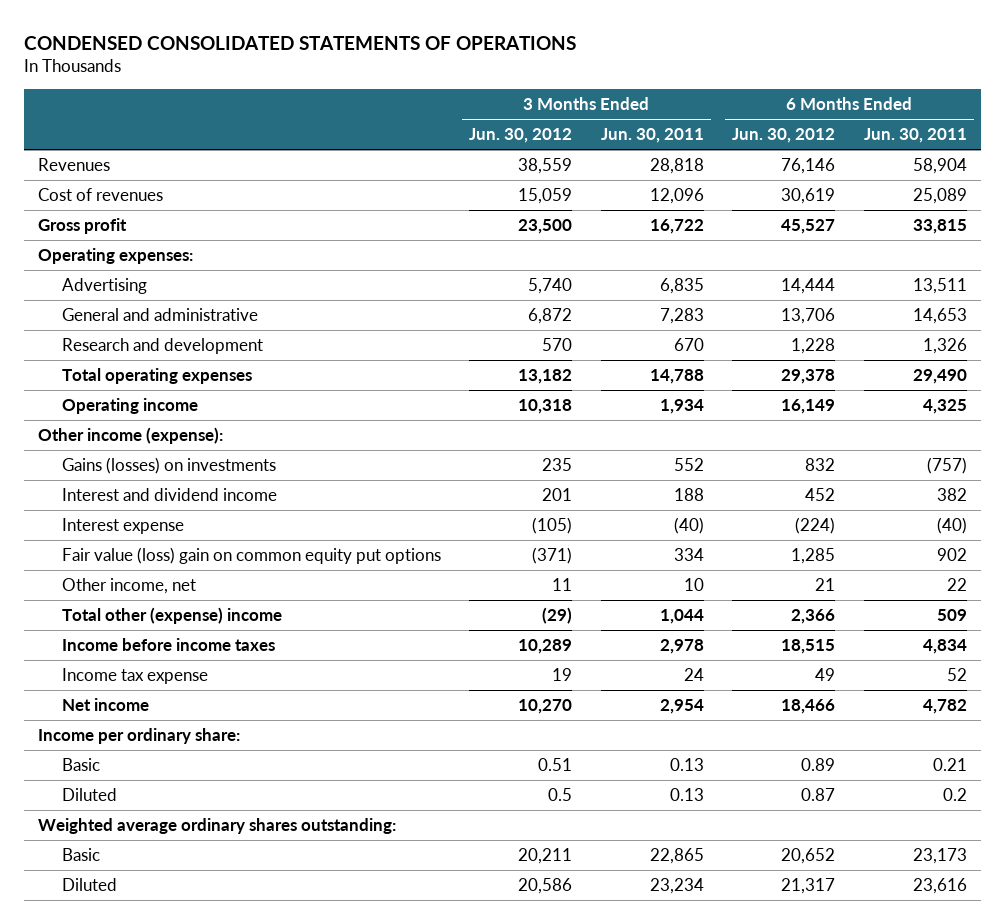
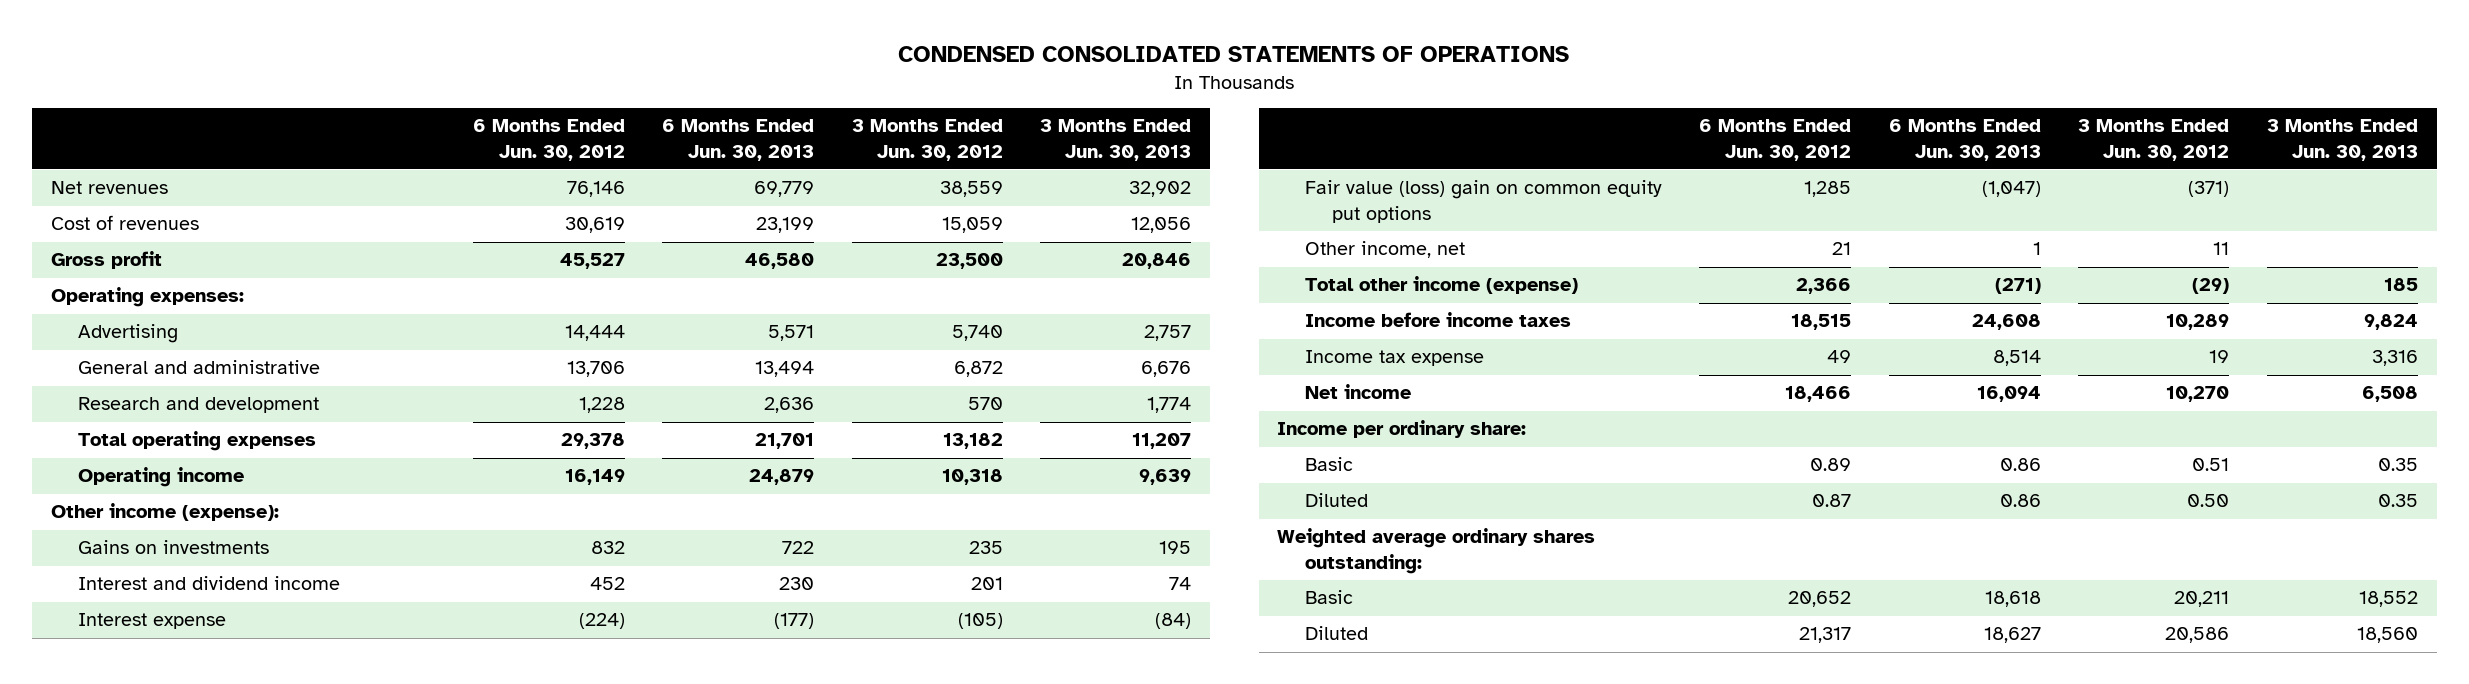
[600,128,704,144] Jun. 30, 2011 -> none
[863,128,967,144] Jun. 30, 2011 -> none
none -> [662,119,815,161] 6 Months Ended Jun. 30, 2013
none -> [1040,119,1192,161] 3 Months Ended Jun. 30, 2013
[38,158,111,172] Revenues -> [50,181,168,195] Net revenues
[61,457,276,475] Gains (losses) on investments -> [78,540,270,555] Gains on investments
[61,607,282,625] Total other (expense) income -> [1304,276,1578,295] Total other income (expense)
[548,788,573,802] 0.5 -> [2187,494,2230,508] 0.50

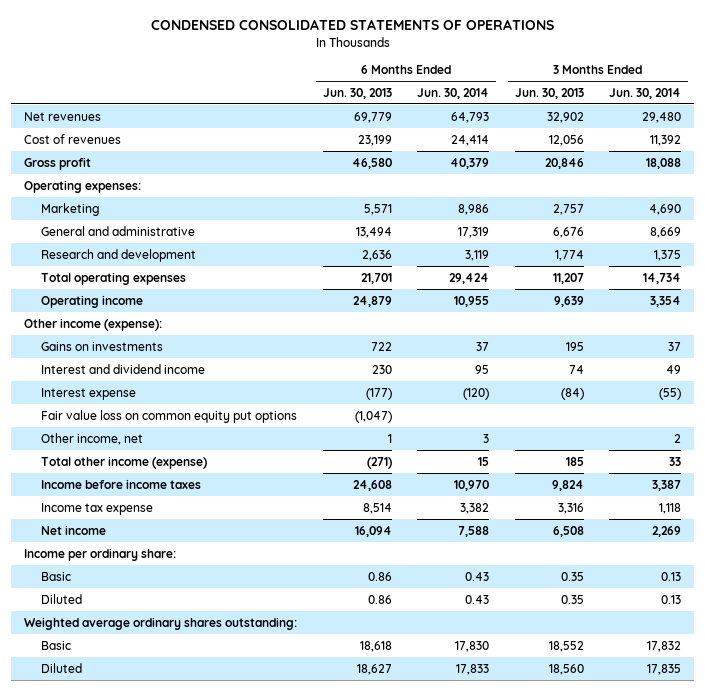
[472,119,625,161] 6 Months Ended Jun. 30, 2012 -> none
[851,119,1003,161] 3 Months Ended Jun. 30, 2012 -> none
none -> [417,88,490,100] Jun. 30, 2014
none -> [609,88,682,100] Jun. 30, 2014
[78,324,179,344] Advertising -> [41,202,101,216] Marketing
[1304,180,1662,223] Fair value (loss) gain on common equity put options -> [41,409,298,423] Fair value loss on common equity put options

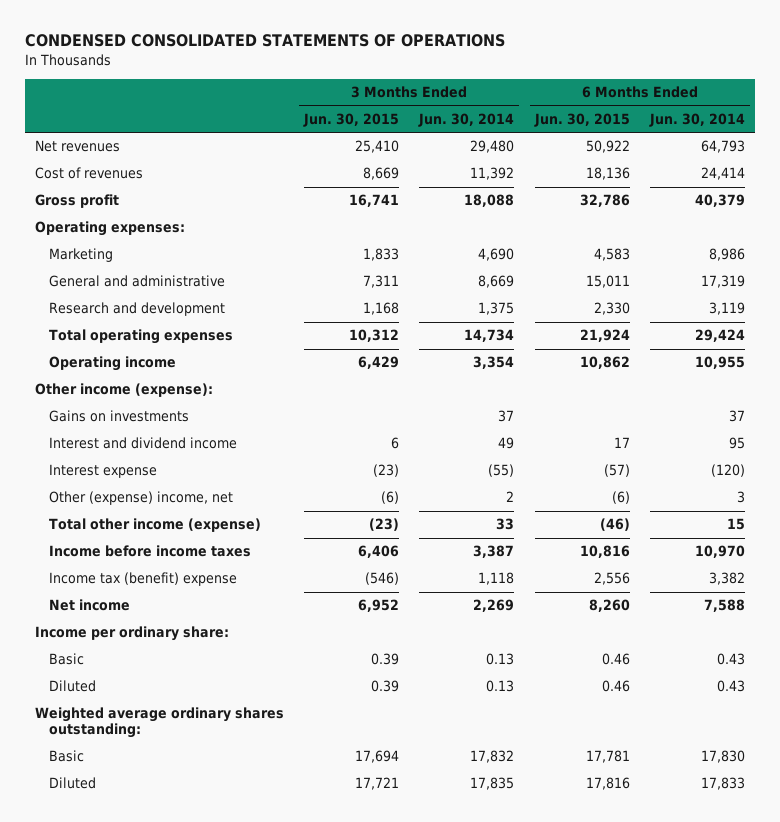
[322,88,392,100] Jun. 30, 2013 -> none
[514,88,584,100] Jun. 30, 2013 -> none
none -> [302,112,399,127] Jun. 30, 2015
none -> [533,112,630,127] Jun. 30, 2015
[41,409,298,423] Fair value loss on common equity put options -> none
[41,432,144,445] Other income, net -> [49,491,234,506] Other (expense) income, net
[41,502,154,515] Income tax expense -> [49,572,238,587] Income tax (benefit) expense

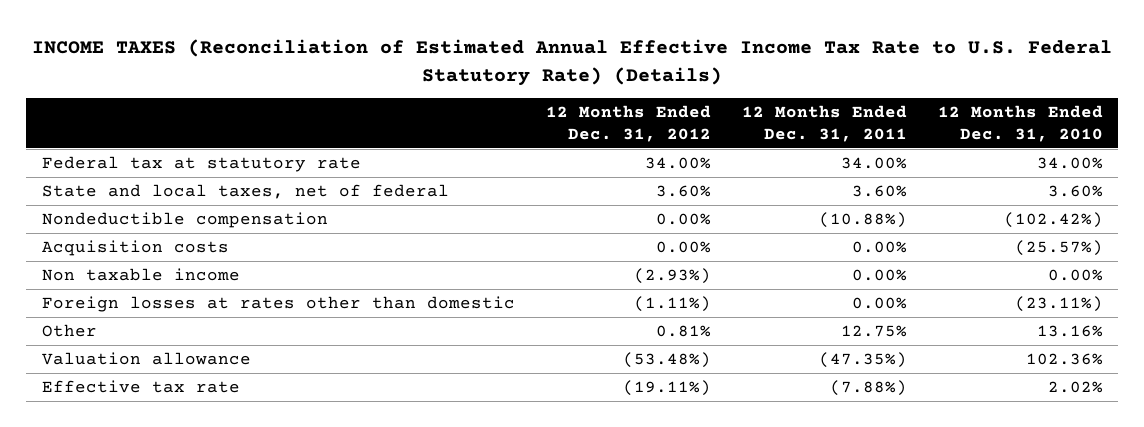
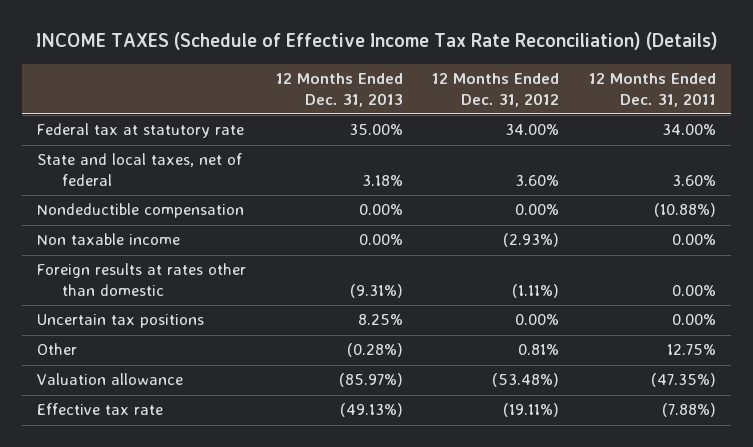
[32,39,1113,86] INCOME TAXES (Reconciliation of Estimated Annual Effective Income Tax Rate to U.S. Federal Statutory Rate) (Details) -> [35,32,718,51] INCOME TAXES (Schedule of Effective Income Tax Rate Reconciliation) (Details)
[937,105,1103,142] 12 Months Ended Dec. 31, 2010 -> none
none -> [275,73,403,107] 12 Months Ended Dec. 31, 2013
[41,239,229,256] Acquisition costs -> none
[41,295,515,312] Foreign losses at rates other than domestic -> [36,263,246,296] Foreign results at rates other than domestic
none -> [36,314,204,329] Uncertain tax positions

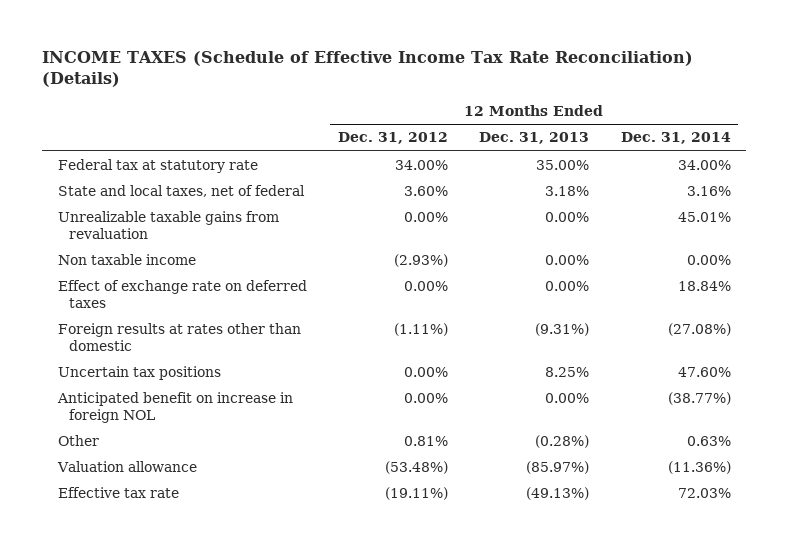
[589,73,717,107] 12 Months Ended Dec. 31, 2011 -> none
none -> [620,132,731,145] Dec. 31, 2014
[36,203,244,219] Nondeductible compensation -> none
none -> [57,211,279,239] Unrealizable taxable gains from revaluation
none -> [57,280,307,308] Effect of exchange rate on deferred taxes
none -> [56,392,293,423] Anticipated benefit on increase in foreign NOL

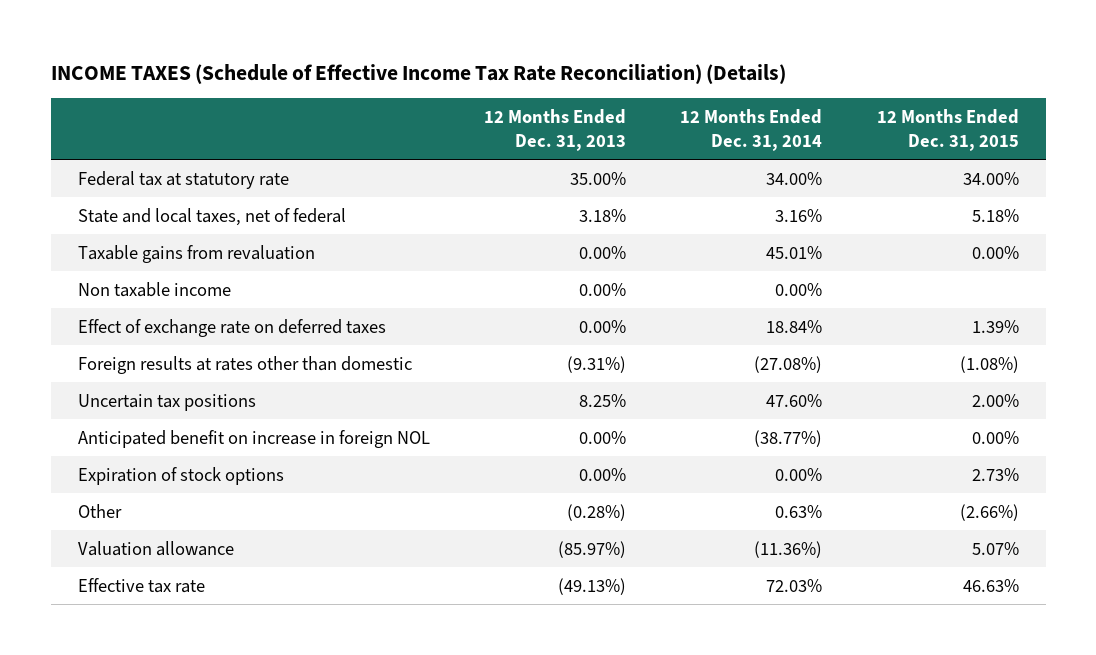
[338,132,449,145] Dec. 31, 2012 -> none
none -> [876,108,1019,151] 12 Months Ended Dec. 31, 2015
[57,211,279,239] Unrealizable taxable gains from revaluation -> [77,244,315,263] Taxable gains from revaluation
none -> [77,466,284,485] Expiration of stock options

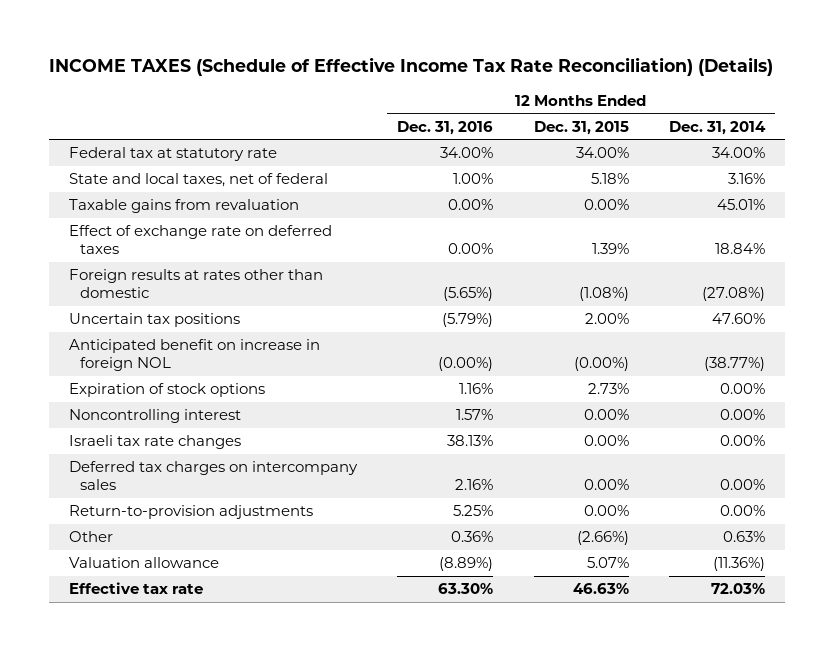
[484,108,627,151] 12 Months Ended Dec. 31, 2013 -> none
none -> [397,120,494,135] Dec. 31, 2016
[77,281,231,297] Non taxable income -> none
[971,430,1019,444] 0.00% -> [573,357,629,372] (0.00%)
none -> [69,409,242,424] Noncontrolling interest
none -> [69,435,242,450] Israeli tax rate changes
none -> [69,461,359,491] Deferred tax charges on intercompany sales
none -> [69,505,314,520] Return-to-provision adjustments

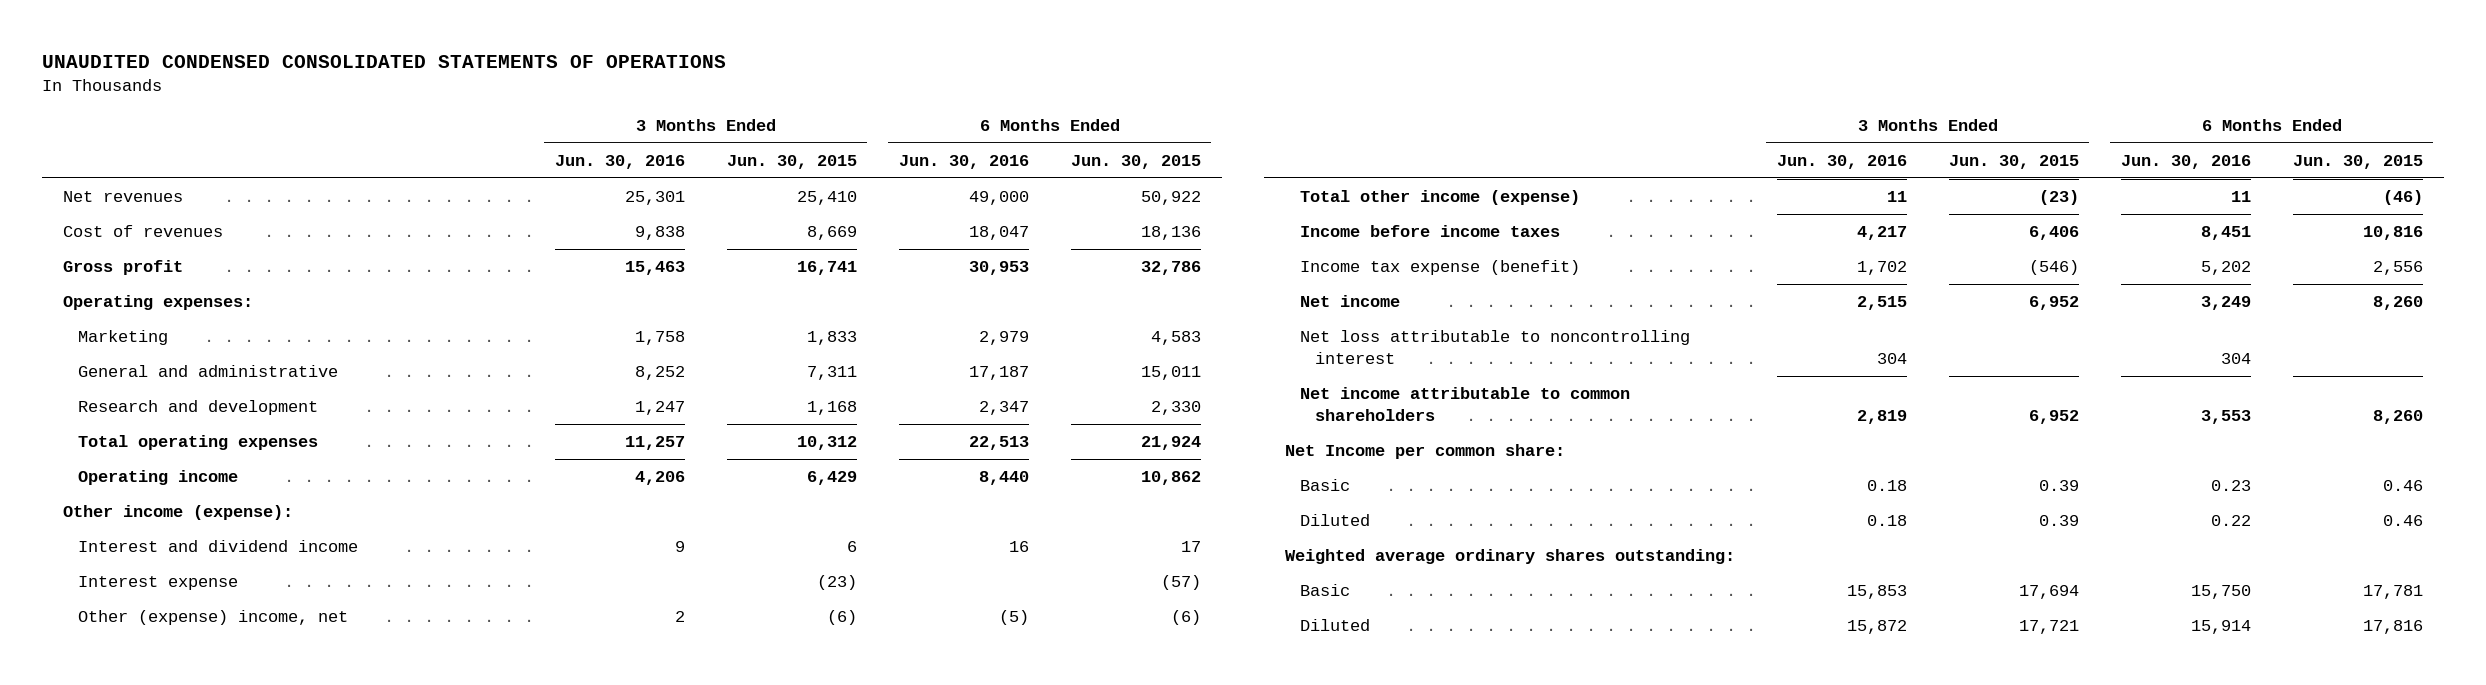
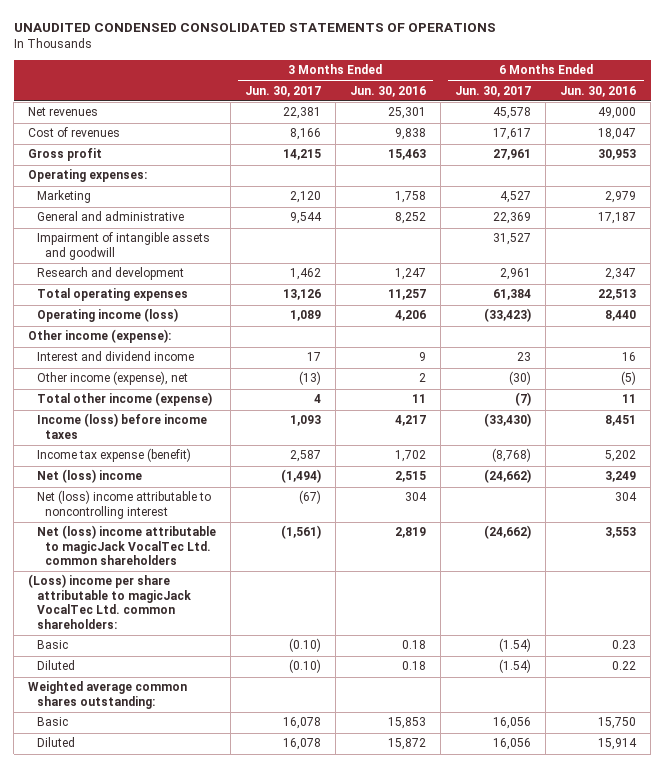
[726,155,857,170] Jun. 30, 2015 -> none
[1070,155,1201,170] Jun. 30, 2015 -> none
none -> [244,85,321,97] Jun. 30, 2017
none -> [455,85,532,97] Jun. 30, 2017
none -> [36,232,210,260] Impairment of intangible assets and goodwill
[77,470,238,486] Operating income -> [36,308,178,323] Operating income (loss)
[77,576,238,591] Interest expense -> none
[77,610,348,626] Other (expense) income, net -> [36,371,188,386] Other income (expense), net
[1299,225,1560,238] Income before income taxes -> [36,413,207,439] Income (loss) before income taxes
[1299,295,1400,308] Net income -> [36,469,142,484] Net (loss) income
[1299,330,1690,364] Net loss attributable to noncontrolling interest -> [36,490,211,519] Net (loss) income attributable to noncontrolling interest
[1299,387,1630,421] Net income attributable to common shareholders -> [36,525,216,566] Net (loss) income attributable to magicJack VocalTec Ltd. common shareholders
[1284,444,1565,460] Net Income per common share: -> [28,574,191,629] (Loss) income per share attributable to magicJack VocalTec Ltd. common shareholders:
[1284,549,1735,565] Weighted average ordinary shares outstanding: -> [28,681,188,709] Weighted average common shares outstanding:

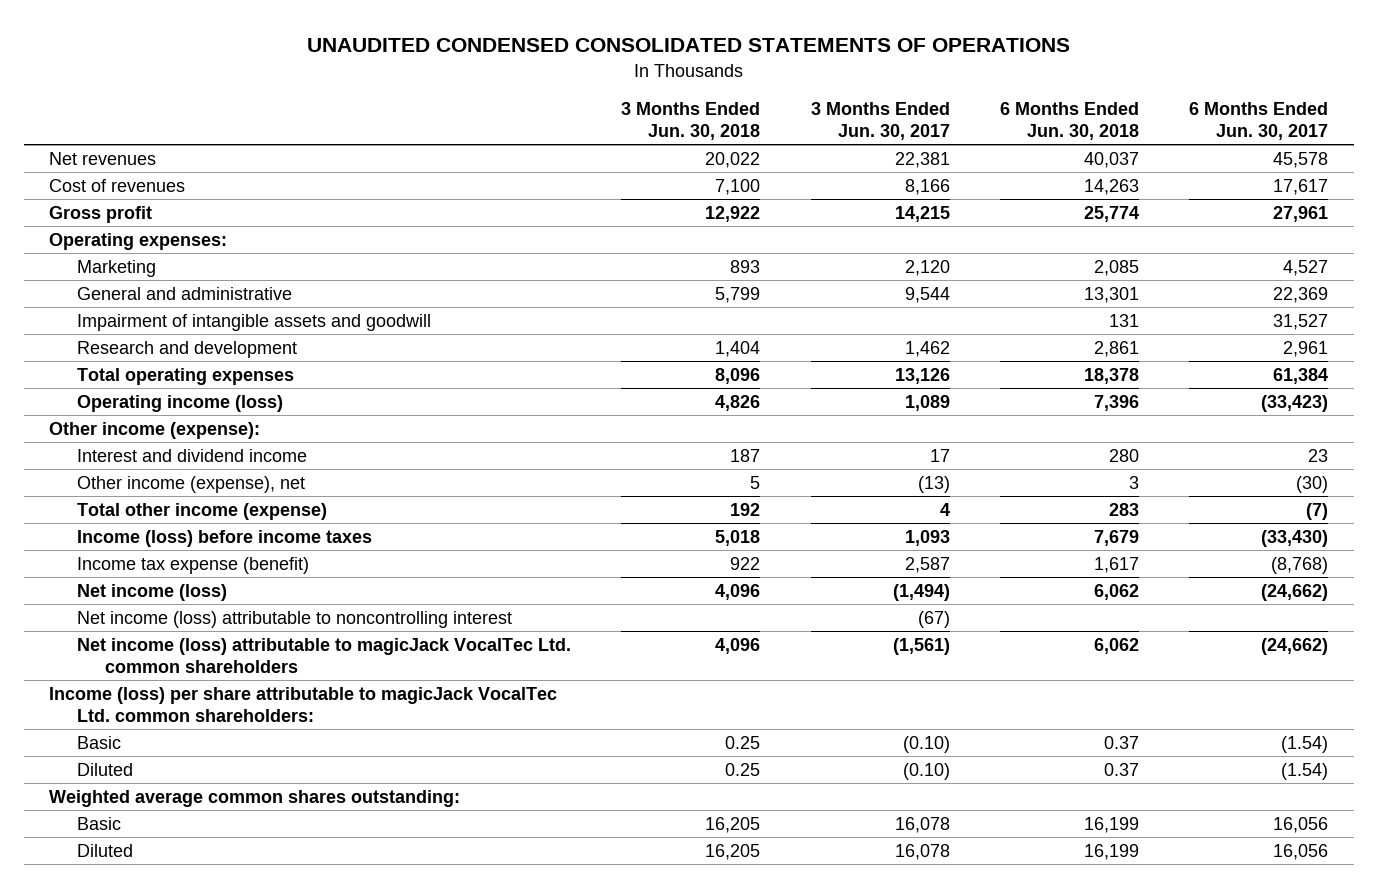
[349,85,426,97] Jun. 30, 2016 -> none
[560,85,637,97] Jun. 30, 2016 -> none
none -> [621,102,761,140] 3 Months Ended Jun. 30, 2018
none -> [1000,102,1140,140] 6 Months Ended Jun. 30, 2018
[36,469,142,484] Net (loss) income -> [77,583,228,601] Net income (loss)
[36,490,211,519] Net (loss) income attributable to noncontrolling interest -> [77,610,513,628] Net income (loss) attributable to noncontrolling interest
[36,525,216,566] Net (loss) income attributable to magicJack VocalTec Ltd. common shareholders -> [77,637,572,673] Net income (loss) attributable to magicJack VocalTec Ltd. common shareholders
[28,574,191,629] (Loss) income per share attributable to magicJack VocalTec Ltd. common shareholders: -> [49,686,558,722] Income (loss) per share attributable to magicJack VocalTec Ltd. common shareholders:

